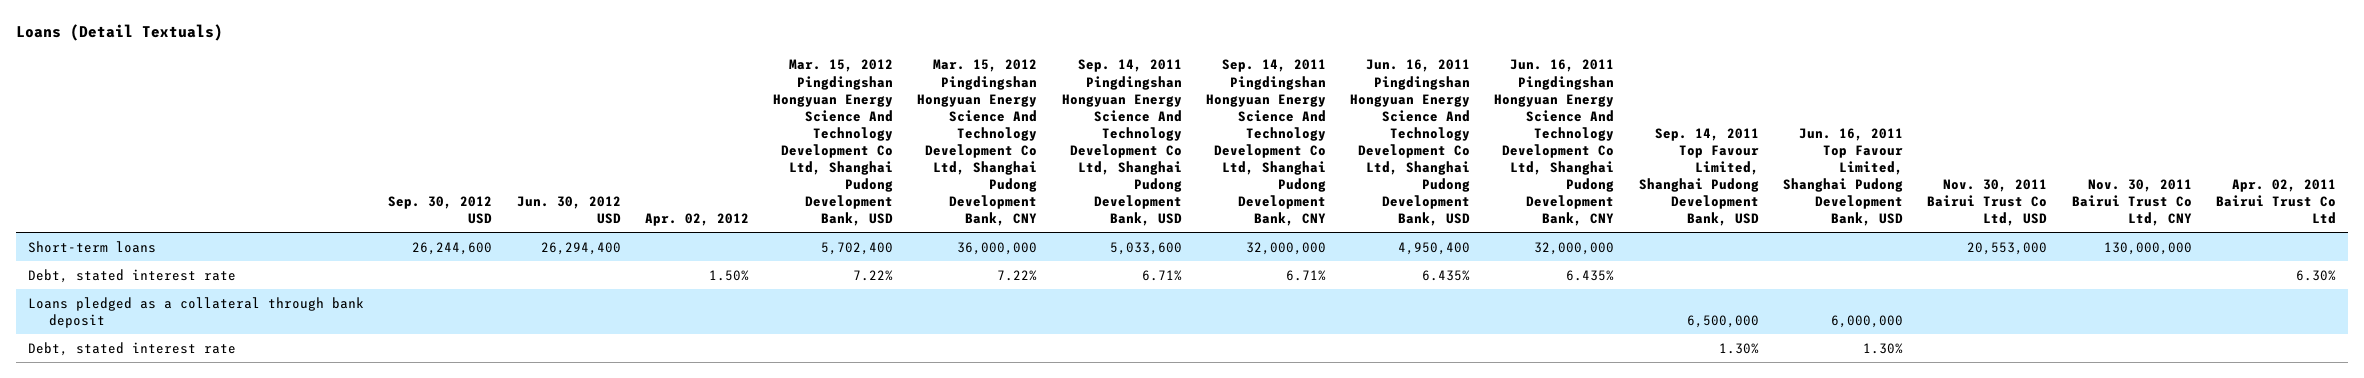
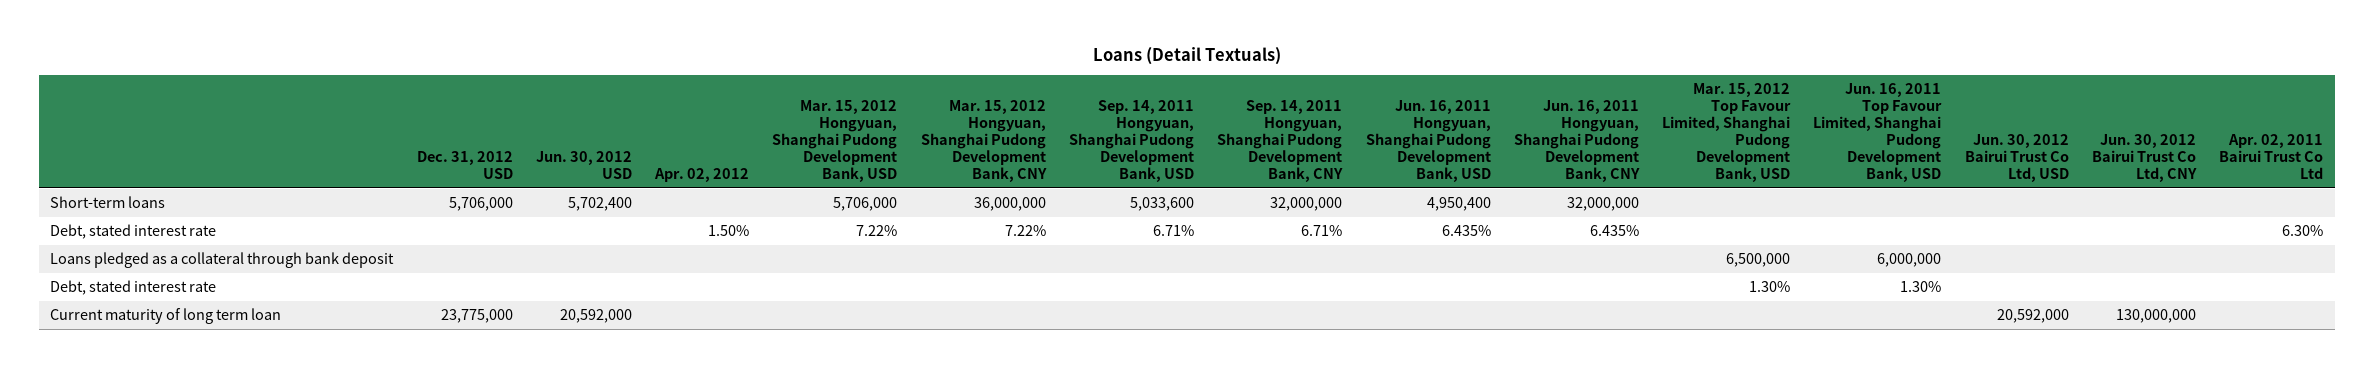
[388,196,493,225] Sep. 30, 2012 USD -> none
[773,59,894,227] Mar. 15, 2012 Pingdingshan Hongyuan Energy Science And Technology Development Co Ltd, Shanghai Pudong Development Bank, USD -> none
[917,59,1038,227] Mar. 15, 2012 Pingdingshan Hongyuan Energy Science And Technology Development Co Ltd, Shanghai Pudong Development Bank, CNY -> none
[1061,59,1182,227] Sep. 14, 2011 Pingdingshan Hongyuan Energy Science And Technology Development Co Ltd, Shanghai Pudong Development Bank, USD -> none
[1205,59,1326,227] Sep. 14, 2011 Pingdingshan Hongyuan Energy Science And Technology Development Co Ltd, Shanghai Pudong Development Bank, CNY -> none
[1350,59,1471,227] Jun. 16, 2011 Pingdingshan Hongyuan Energy Science And Technology Development Co Ltd, Shanghai Pudong Development Bank, USD -> none
[1494,59,1615,227] Jun. 16, 2011 Pingdingshan Hongyuan Energy Science And Technology Development Co Ltd, Shanghai Pudong Development Bank, CNY -> none
[1638,127,1759,227] Sep. 14, 2011 Top Favour Limited, Shanghai Pudong Development Bank, USD -> none
[1927,179,2048,227] Nov. 30, 2011 Bairui Trust Co Ltd, USD -> none
[2071,179,2192,227] Nov. 30, 2011 Bairui Trust Co Ltd, CNY -> none
none -> [416,151,513,179] Dec. 31, 2012 USD
none -> [772,100,898,182] Mar. 15, 2012 Hongyuan, Shanghai Pudong Development Bank, USD
none -> [920,100,1047,182] Mar. 15, 2012 Hongyuan, Shanghai Pudong Development Bank, CNY
none -> [1068,100,1194,182] Sep. 14, 2011 Hongyuan, Shanghai Pudong Development Bank, USD
none -> [1217,100,1344,182] Sep. 14, 2011 Hongyuan, Shanghai Pudong Development Bank, CNY
none -> [1365,100,1491,182] Jun. 16, 2011 Hongyuan, Shanghai Pudong Development Bank, USD
none -> [1513,100,1640,182] Jun. 16, 2011 Hongyuan, Shanghai Pudong Development Bank, CNY
none -> [1662,83,1792,182] Mar. 15, 2012 Top Favour Limited, Shanghai Pudong Development Bank, USD
none -> [1964,134,2069,182] Jun. 30, 2012 Bairui Trust Co Ltd, USD
none -> [2091,134,2197,182] Jun. 30, 2012 Bairui Trust Co Ltd, CNY
[540,241,621,255] 26,294,400 -> [567,197,632,212] 5,702,400
none -> [50,308,282,325] Current maturity of long term loan

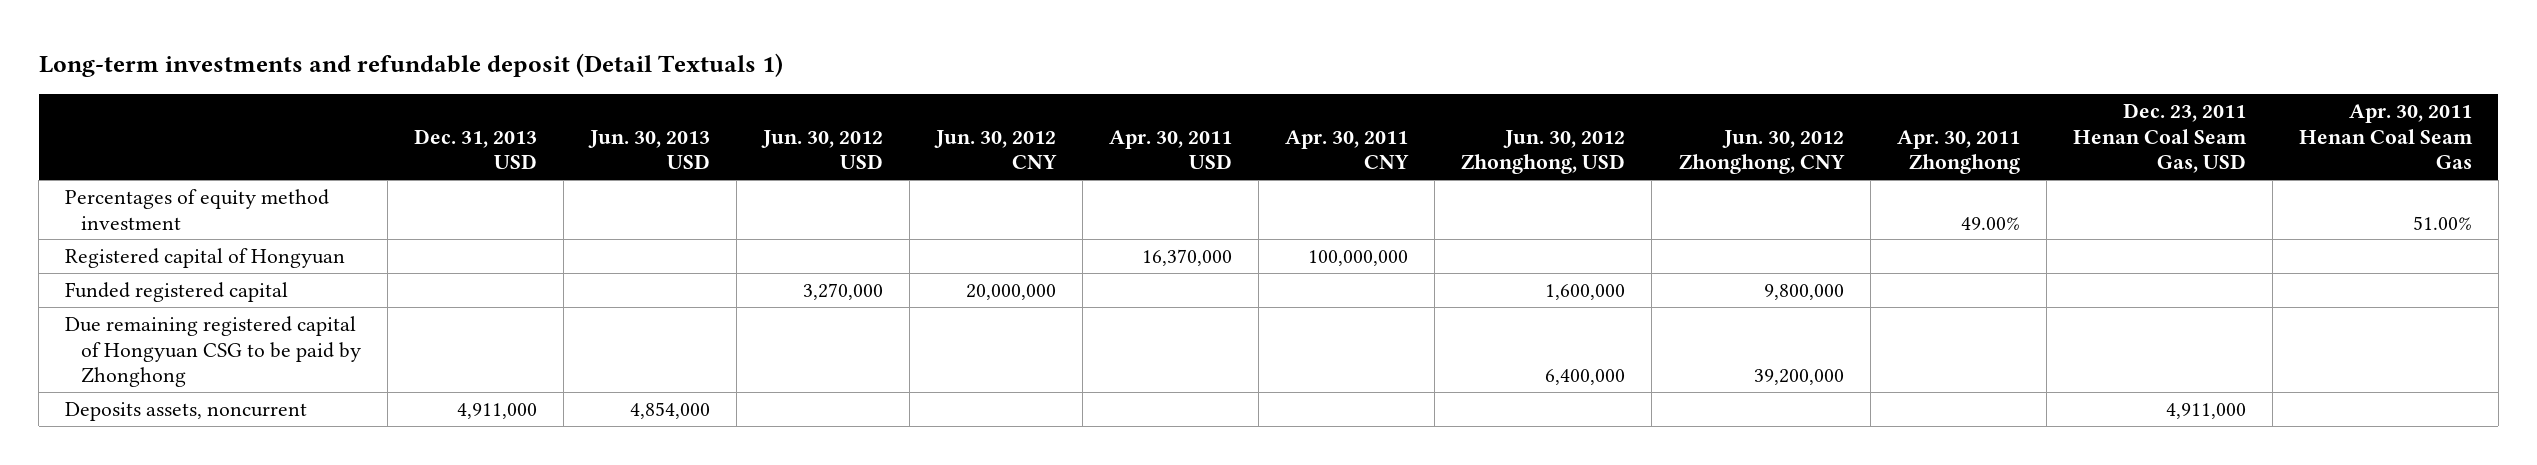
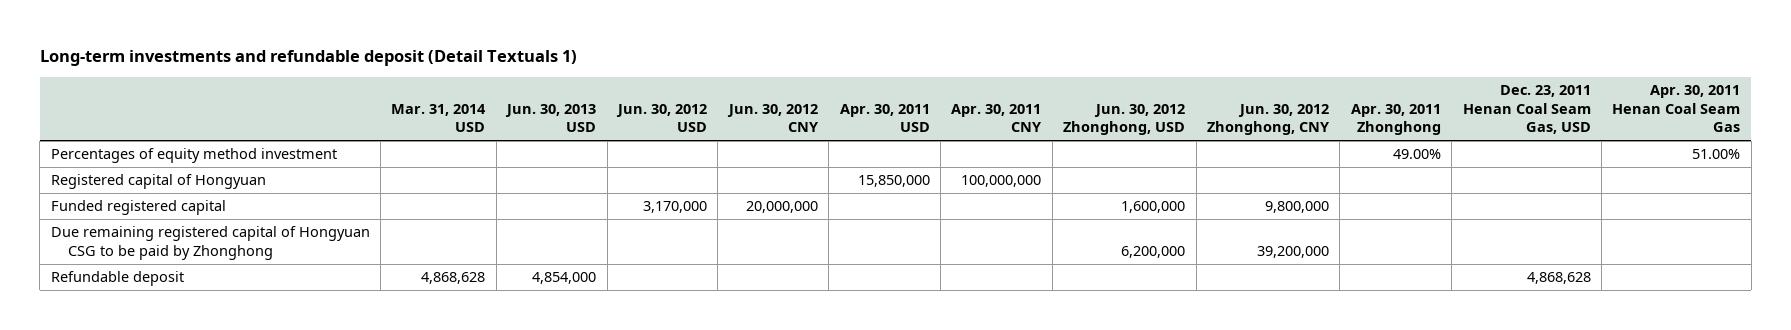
[413,128,537,170] Dec. 31, 2013 USD -> none
none -> [391,103,487,133] Mar. 31, 2014 USD
[1142,248,1233,266] 16,370,000 -> [857,175,930,188] 15,850,000
[802,282,883,300] 3,270,000 -> [642,201,707,214] 3,170,000
[1545,369,1626,386] 6,400,000 -> [1121,245,1186,258] 6,200,000
[65,401,308,421] Deposits assets, noncurrent -> [50,271,184,287] Refundable deposit
[2165,402,2246,419] 4,911,000 -> [1526,272,1591,285] 4,868,628

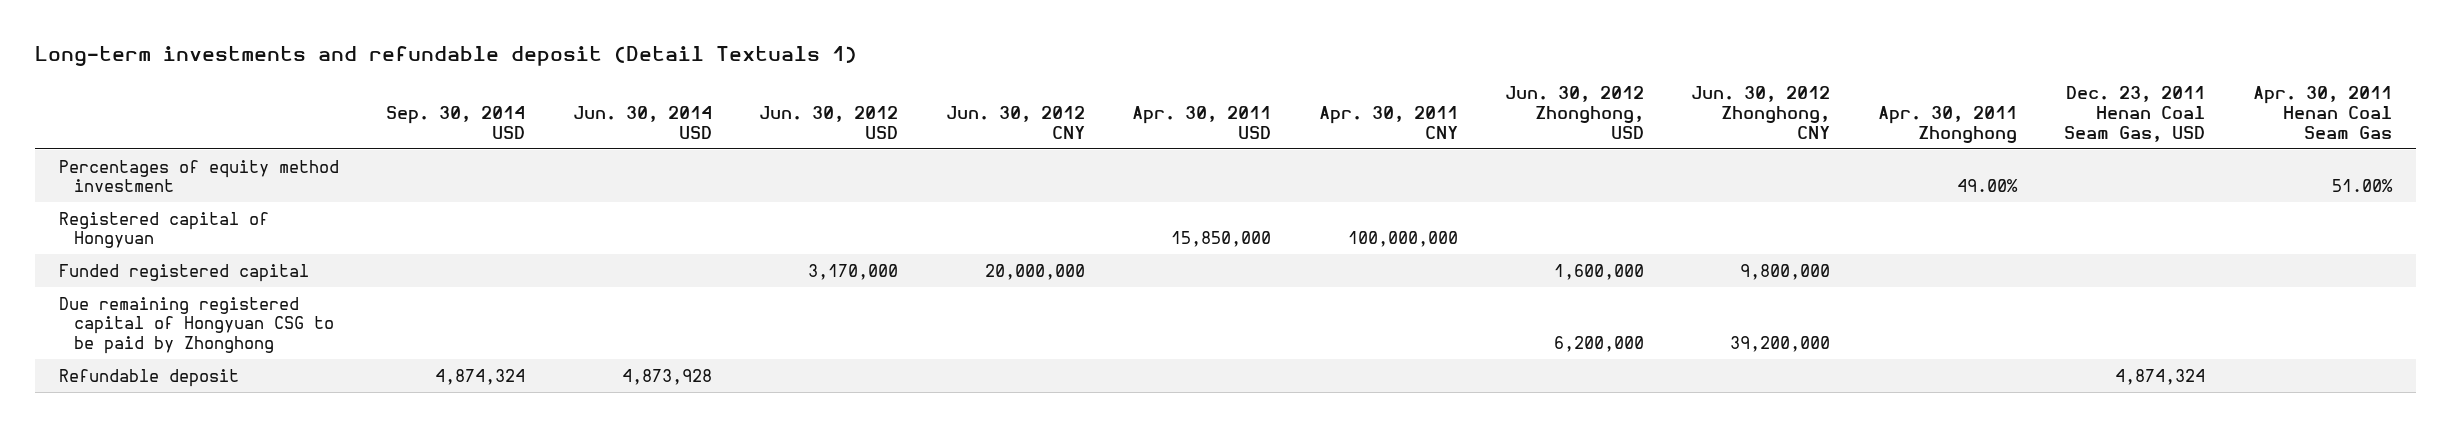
[391,103,487,133] Mar. 31, 2014 USD -> none
[505,103,597,133] Jun. 30, 2013 USD -> none
none -> [386,106,526,139] Sep. 30, 2014 USD
none -> [572,106,712,139] Jun. 30, 2014 USD
[1526,272,1591,285] 4,868,628 -> [2115,368,2206,385] 4,874,324

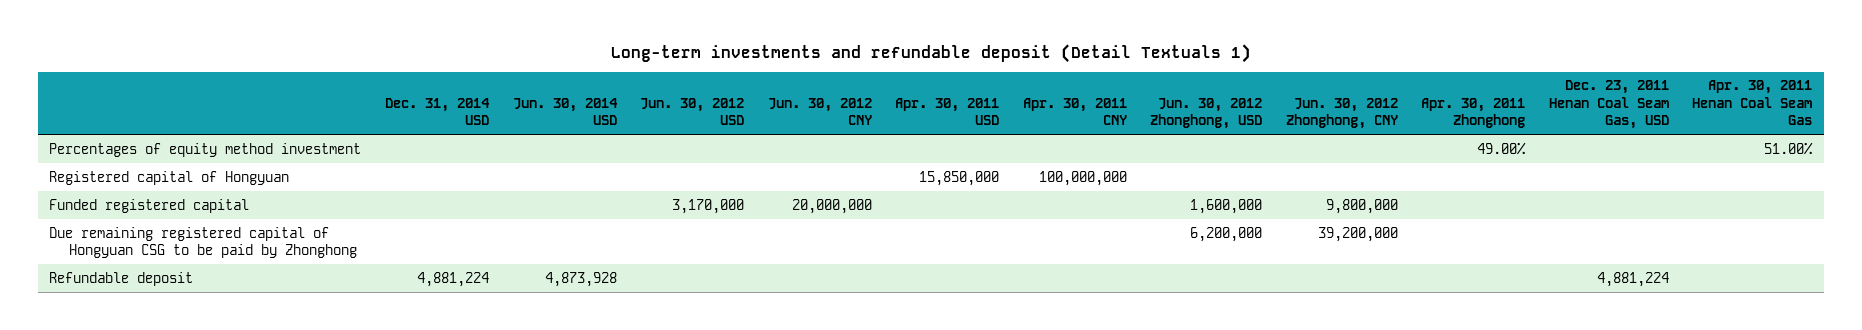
[386,106,526,139] Sep. 30, 2014 USD -> none
none -> [384,97,490,125] Dec. 31, 2014 USD
[2115,368,2206,385] 4,874,324 -> [1596,271,1669,287] 4,881,224

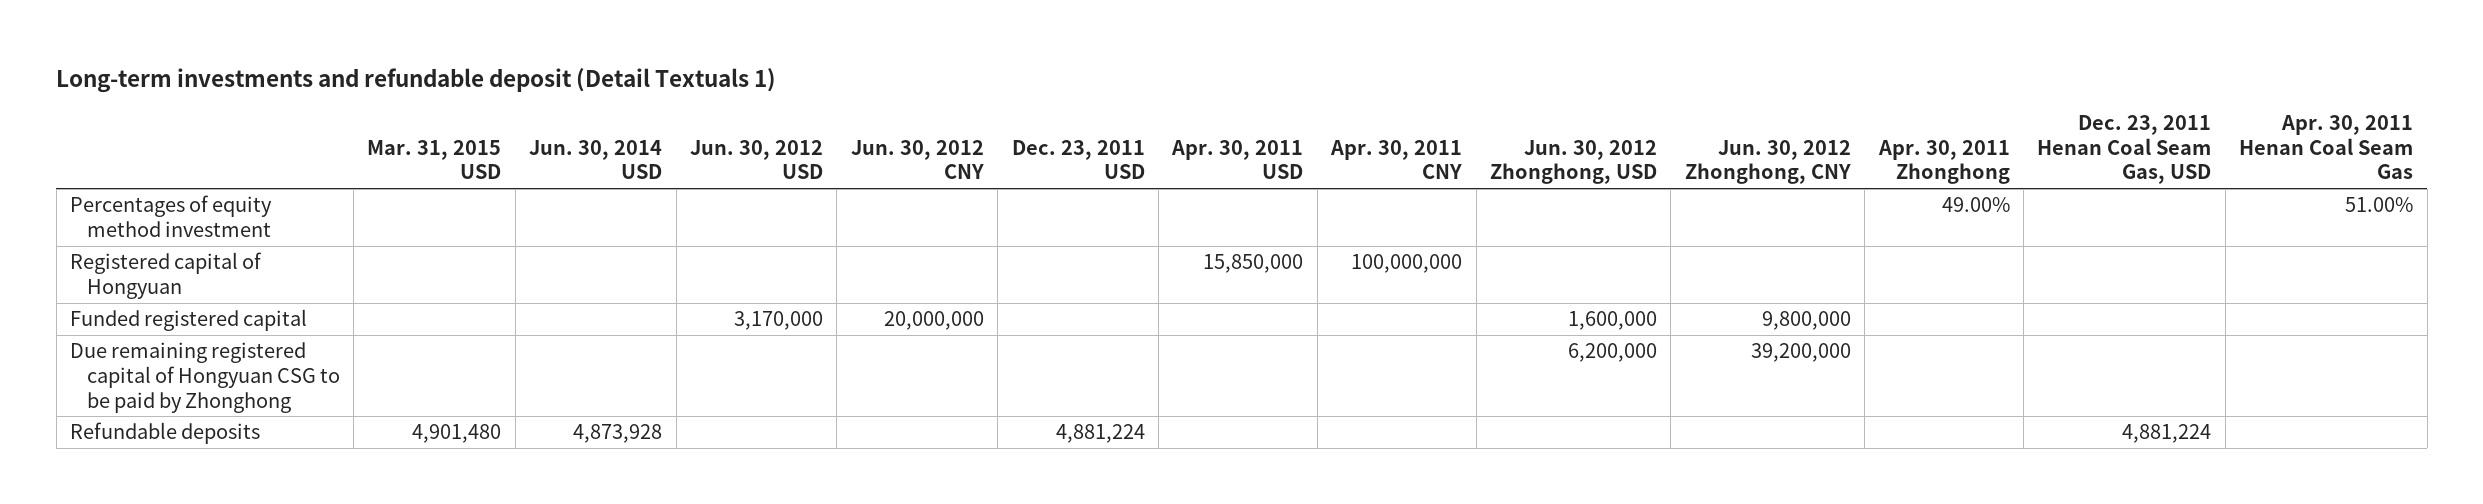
[384,97,490,125] Dec. 31, 2014 USD -> none
none -> [367,139,502,180] Mar. 31, 2015 USD
none -> [1011,139,1145,180] Dec. 23, 2011 USD
[49,271,194,286] Refundable deposit -> [70,422,261,445] Refundable deposits

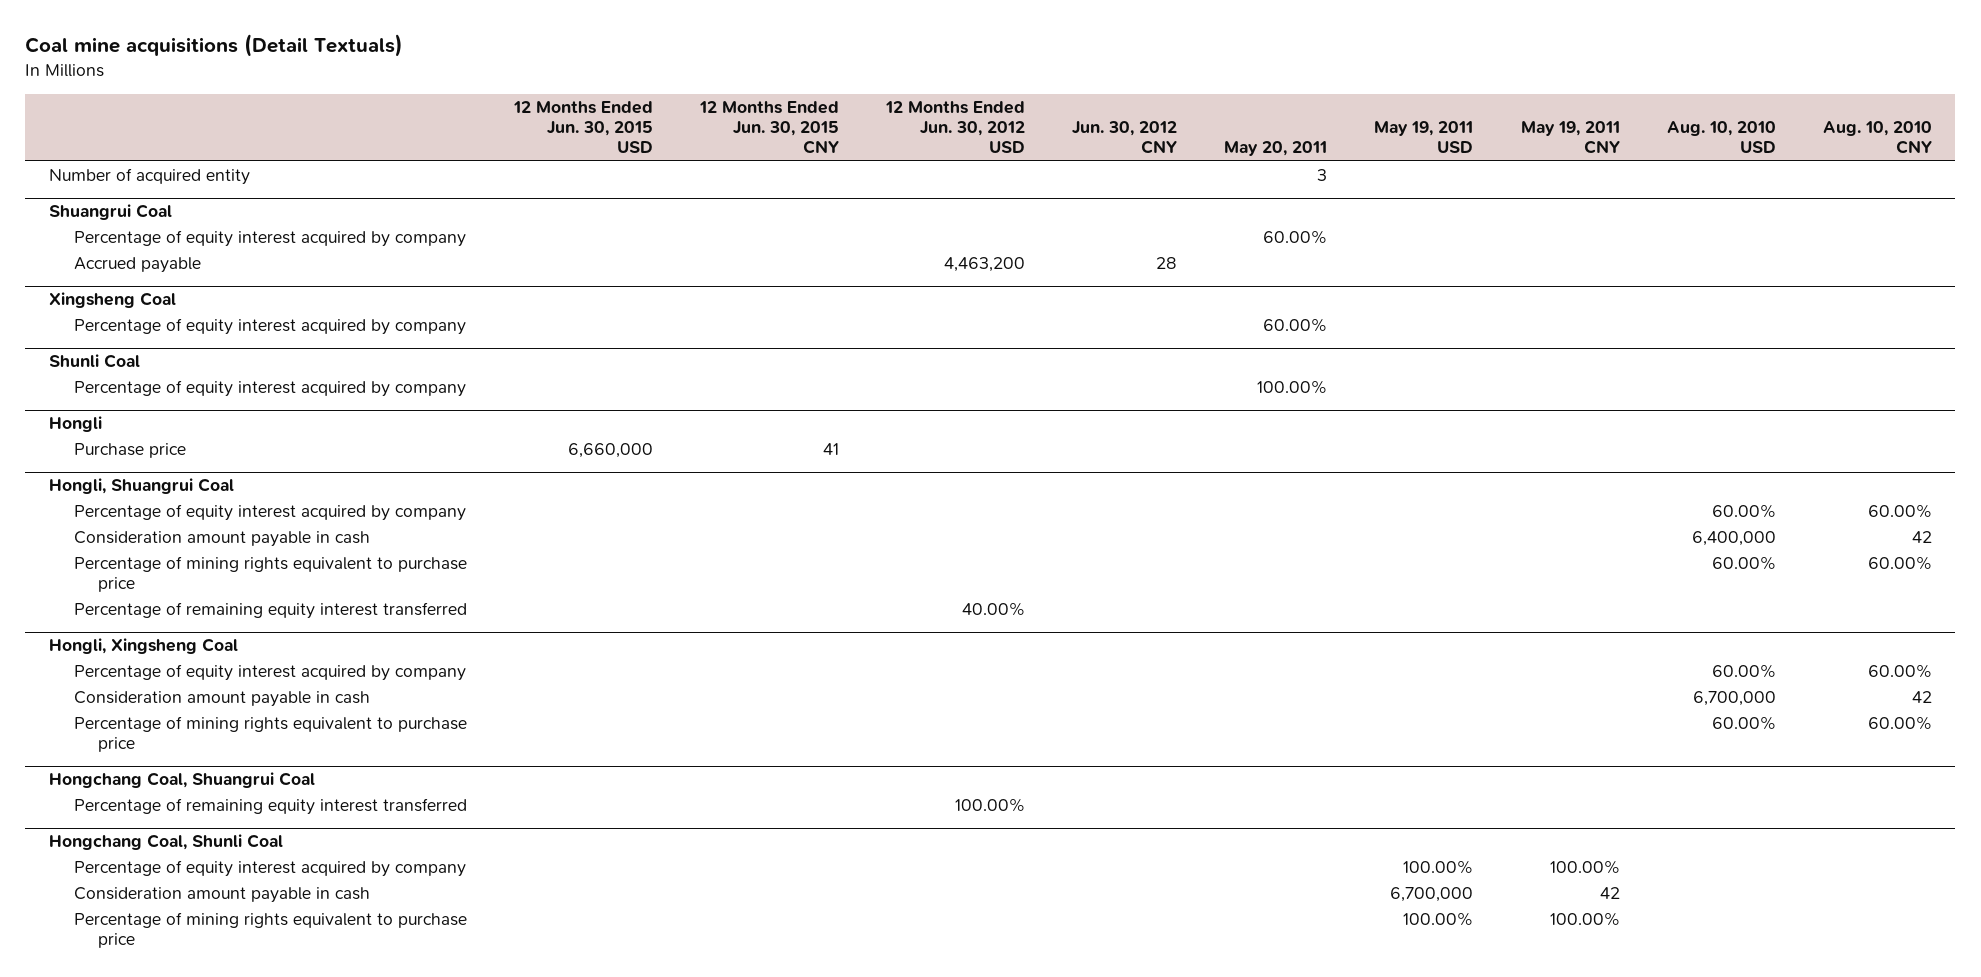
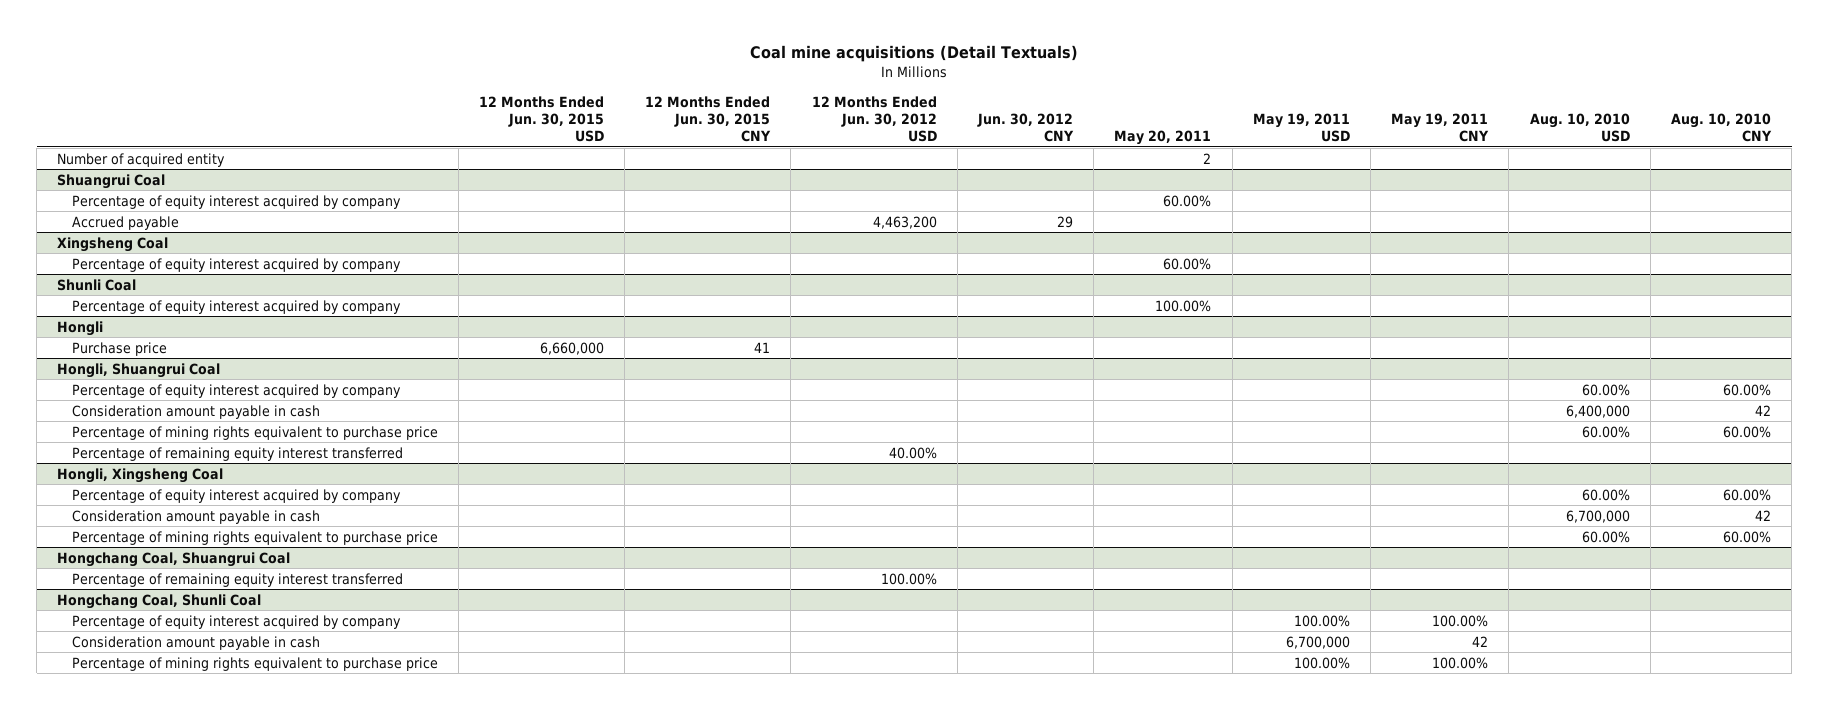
[1317,169,1328,182] 3 -> [1203,152,1212,164] 2
[1156,257,1178,270] 28 -> [1057,215,1074,228] 29

